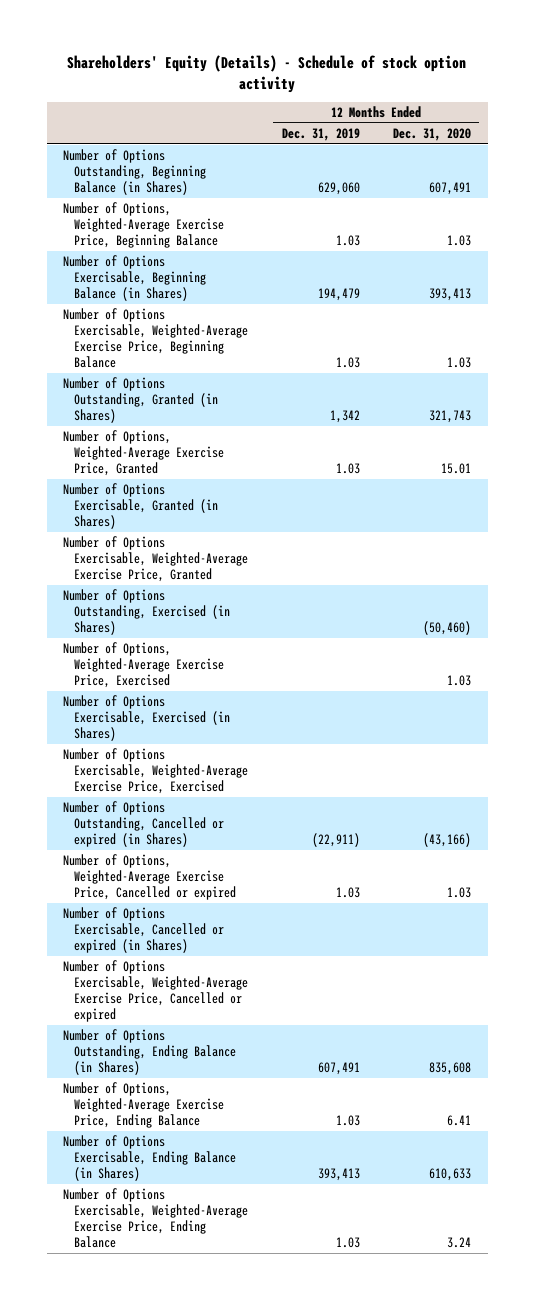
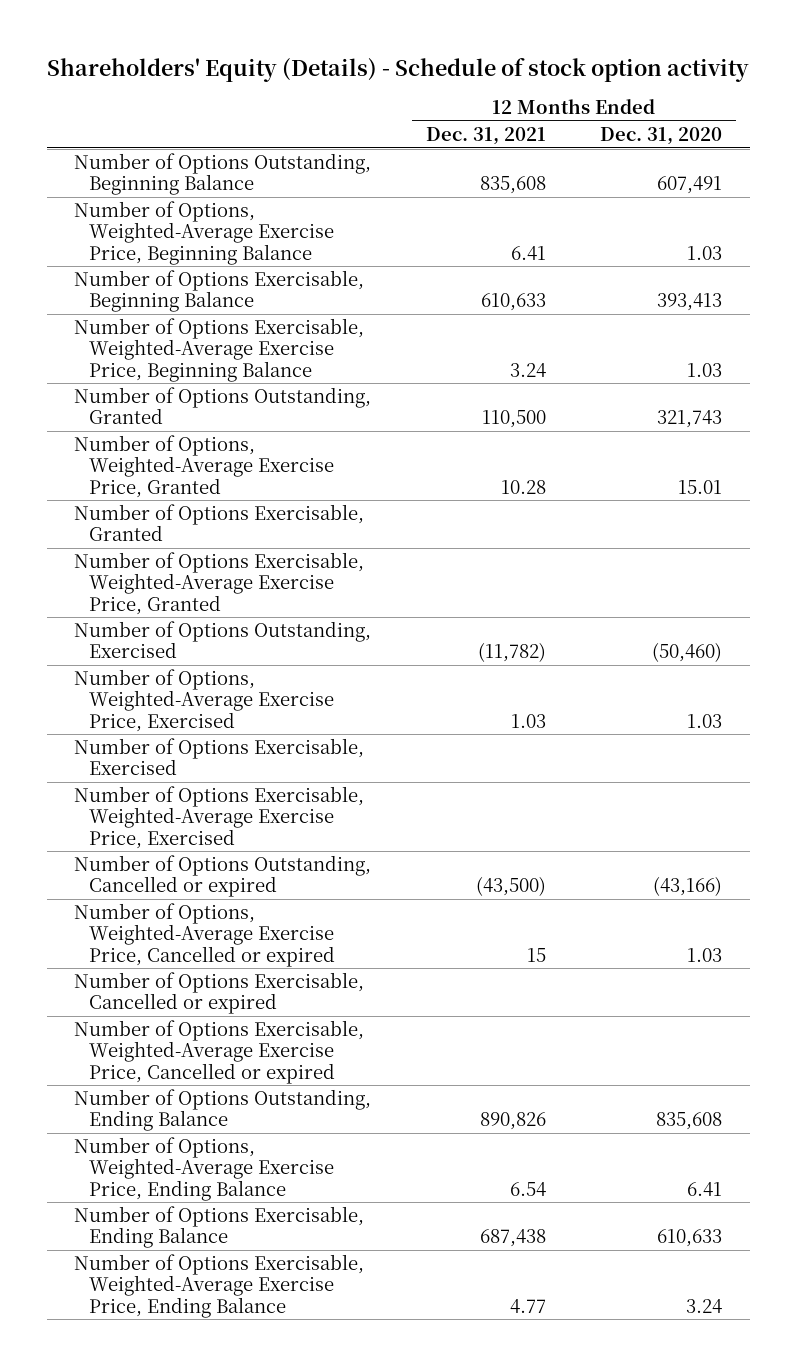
[281,127,360,141] Dec. 31, 2019 -> none
none -> [425,126,546,145] Dec. 31, 2021
[63,149,207,195] Number of Options Outstanding, Beginning Balance (in Shares) -> [74,153,372,196] Number of Options Outstanding, Beginning Balance
[63,255,207,301] Number of Options Exercisable, Beginning Balance (in Shares) -> [74,270,365,313] Number of Options Exercisable, Beginning Balance
[63,377,219,423] Number of Options Outstanding, Granted (in Shares) -> [74,387,372,425] Number of Options Outstanding, Granted
[63,483,219,529] Number of Options Exercisable, Granted (in Shares) -> [74,504,365,542] Number of Options Exercisable, Granted
[63,589,231,635] Number of Options Outstanding, Exercised (in Shares) -> [74,621,372,659] Number of Options Outstanding, Exercised
[63,695,231,741] Number of Options Exercisable, Exercised (in Shares) -> [74,738,365,776] Number of Options Exercisable, Exercised
[63,801,225,847] Number of Options Outstanding, Cancelled or expired (in Shares) -> [74,855,372,898] Number of Options Outstanding, Cancelled or expired
[63,907,225,953] Number of Options Exercisable, Cancelled or expired (in Shares) -> [74,972,365,1015] Number of Options Exercisable, Cancelled or expired
[63,1029,237,1075] Number of Options Outstanding, Ending Balance (in Shares) -> [74,1089,372,1132] Number of Options Outstanding, Ending Balance
[63,1135,237,1181] Number of Options Exercisable, Ending Balance (in Shares) -> [74,1206,365,1249] Number of Options Exercisable, Ending Balance

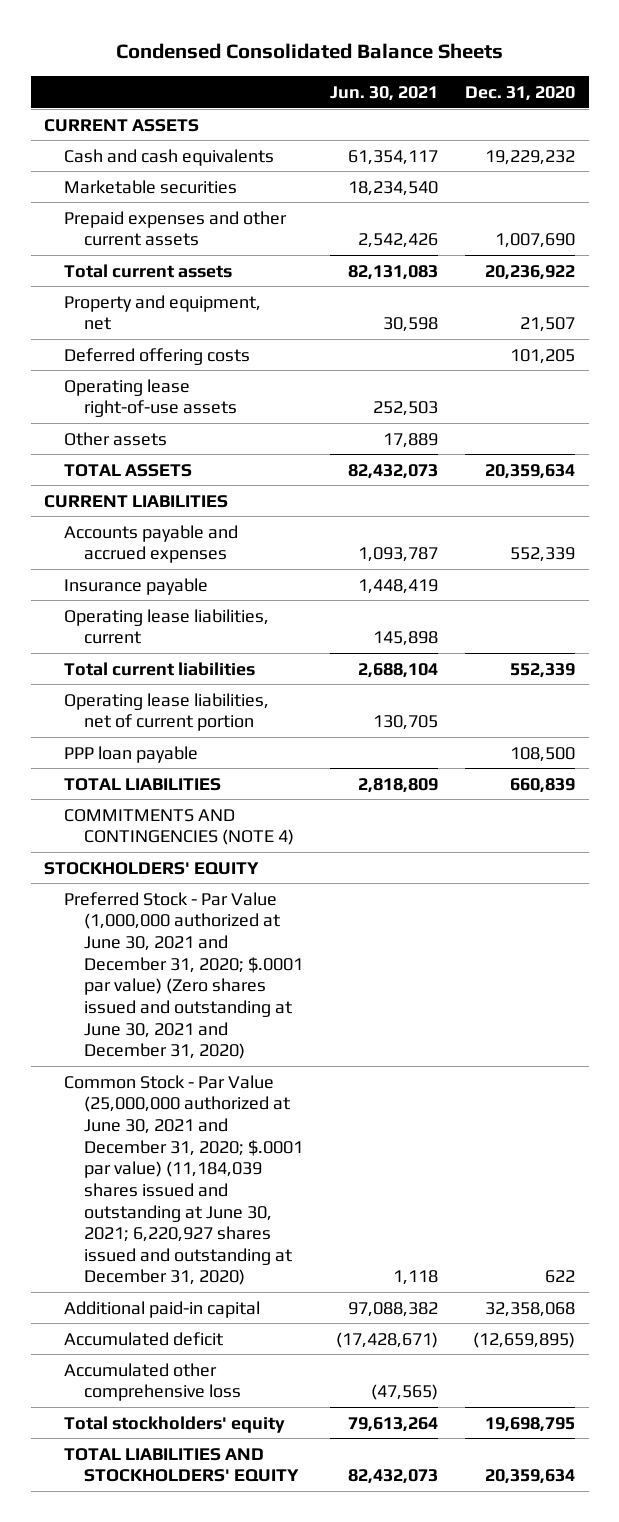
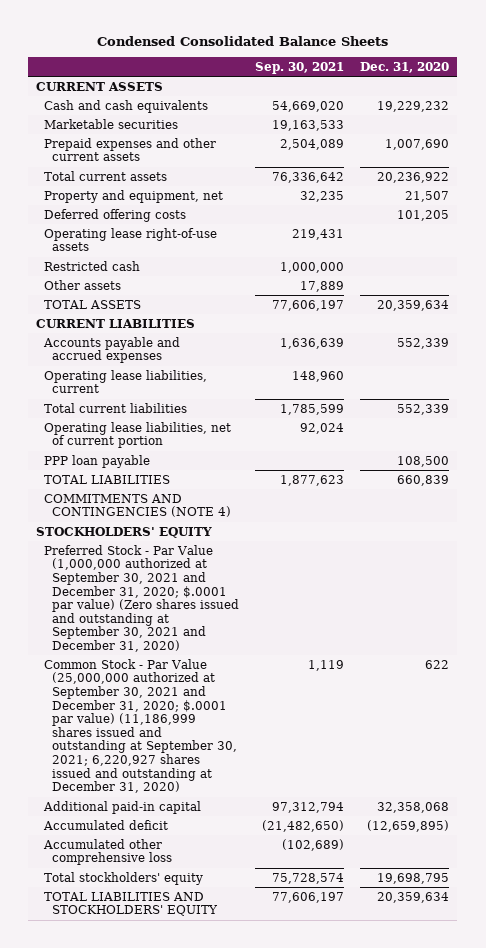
[330,85,439,101] Jun. 30, 2021 -> none
none -> [255,61,345,74] Sep. 30, 2021
none -> [44,260,141,271] Restricted cash
[64,577,209,595] Insurance payable -> none
[64,891,304,1060] Preferred Stock - Par Value (1,000,000 authorized at June 30, 2021 and December 31, 2020; $.0001 par value) (Zero shares issued and outstanding at June 30, 2021 and December 31, 2020) -> [44,544,240,652] Preferred Stock - Par Value (1,000,000 authorized at September 30, 2021 and December 31, 2020; $.0001 par value) (Zero shares issued and outstanding at September 30, 2021 and December 31, 2020)
[64,1074,304,1286] Common Stock - Par Value (25,000,000 authorized at June 30, 2021 and December 31, 2020; $.0001 par value) (11,184,039 shares issued and outstanding at June 30, 2021; 6,220,927 shares issued and outstanding at December 31, 2020) -> [44,658,238,794] Common Stock - Par Value (25,000,000 authorized at September 30, 2021 and December 31, 2020; $.0001 par value) (11,186,999 shares issued and outstanding at September 30, 2021; 6,220,927 shares issued and outstanding at December 31, 2020)

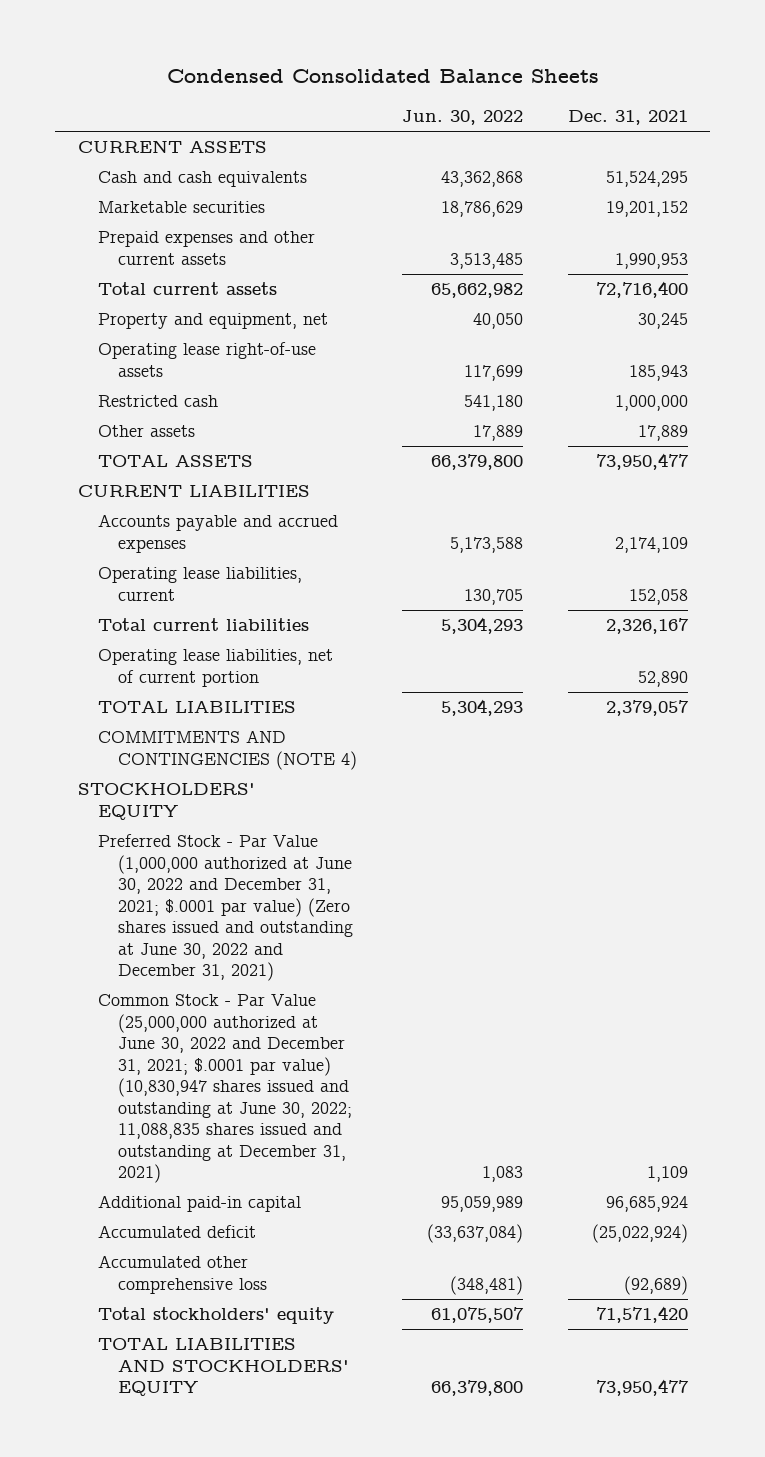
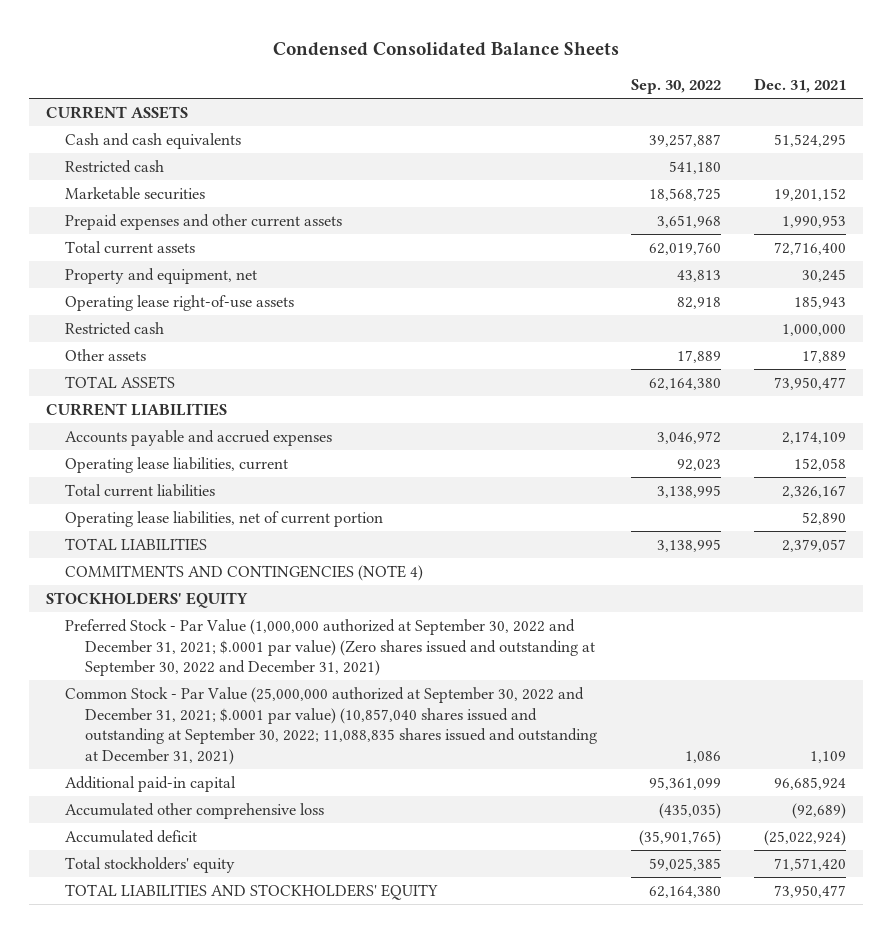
[401,110,523,126] Jun. 30, 2022 -> none
none -> [630,79,721,95] Sep. 30, 2022
none -> [65,159,165,173] Restricted cash
[97,834,353,982] Preferred Stock - Par Value (1,000,000 authorized at June 30, 2022 and December 31, 2021; $.0001 par value) (Zero shares issued and outstanding at June 30, 2022 and December 31, 2021) -> [65,618,596,677] Preferred Stock - Par Value (1,000,000 authorized at September 30, 2022 and December 31, 2021; $.0001 par value) (Zero shares issued and outstanding at September 30, 2022 and December 31, 2021)
[97,994,352,1184] Common Stock - Par Value (25,000,000 authorized at June 30, 2022 and December 31, 2021; $.0001 par value) (10,830,947 shares issued and outstanding at June 30, 2022; 11,088,835 shares issued and outstanding at December 31, 2021) -> [65,686,598,766] Common Stock - Par Value (25,000,000 authorized at September 30, 2022 and December 31, 2021; $.0001 par value) (10,857,040 shares issued and outstanding at September 30, 2022; 11,088,835 shares issued and outstanding at December 31, 2021)
[97,1225,256,1239] Accumulated deficit -> [65,829,198,843] Accumulated deficit

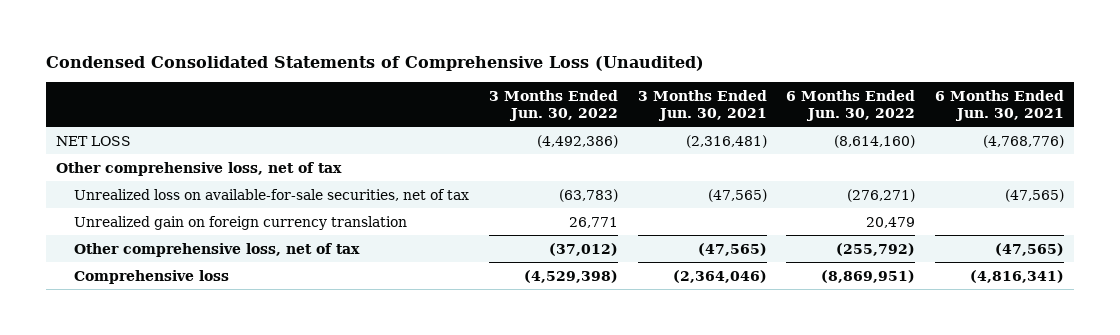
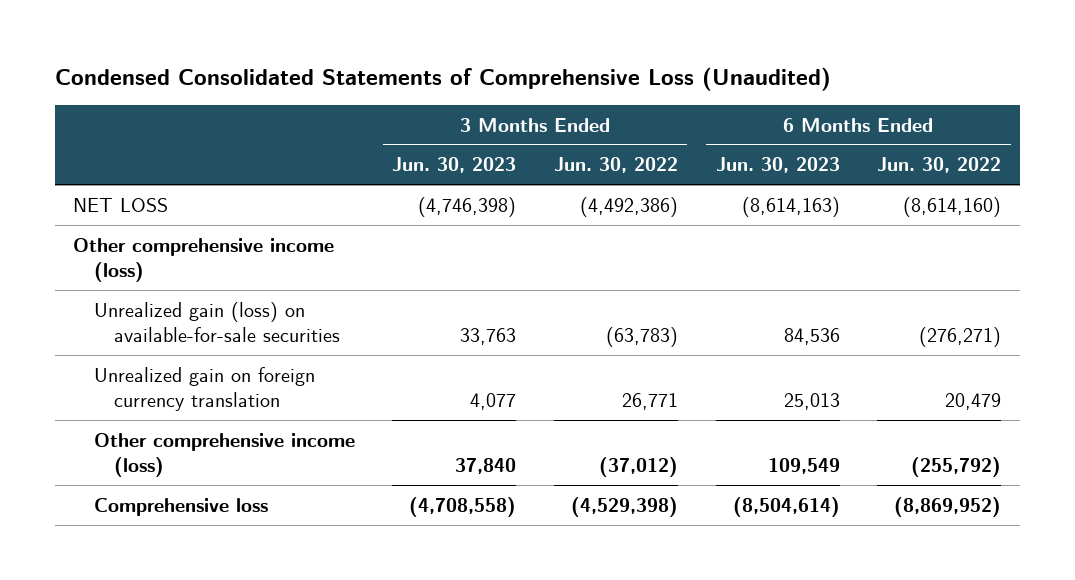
[637,89,767,121] 3 Months Ended Jun. 30, 2021 -> none
[935,89,1065,121] 6 Months Ended Jun. 30, 2021 -> none
none -> [392,157,517,174] Jun. 30, 2023
none -> [715,157,840,174] Jun. 30, 2023
[56,161,343,176] Other comprehensive loss, net of tax -> [73,237,335,283] Other comprehensive income (loss)
[73,188,469,201] Unrealized loss on available-for-sale securities, net of tax -> [93,301,341,343] Unrealized gain (loss) on available-for-sale securities
[73,242,360,257] Other comprehensive loss, net of tax -> [93,432,355,478] Other comprehensive income (loss)
[821,269,916,283] (8,869,951) -> [894,496,1002,517] (8,869,952)

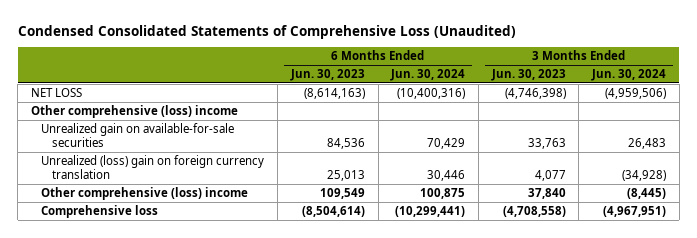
[554,157,679,174] Jun. 30, 2022 -> none
[877,157,1002,174] Jun. 30, 2022 -> none
none -> [390,69,466,82] Jun. 30, 2024
none -> [591,69,667,82] Jun. 30, 2024
[73,237,335,283] Other comprehensive income (loss) -> [30,105,238,119] Other comprehensive (loss) income
[93,301,341,343] Unrealized gain (loss) on available-for-sale securities -> [41,123,235,148] Unrealized gain on available-for-sale securities
[93,366,315,412] Unrealized gain on foreign currency translation -> [41,155,265,180] Unrealized (loss) gain on foreign currency translation
[93,432,355,478] Other comprehensive income (loss) -> [41,187,249,201] Other comprehensive (loss) income

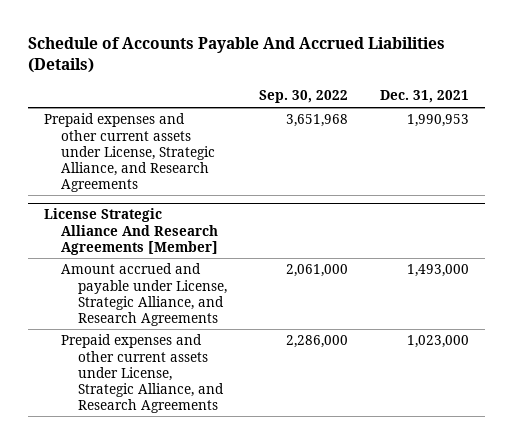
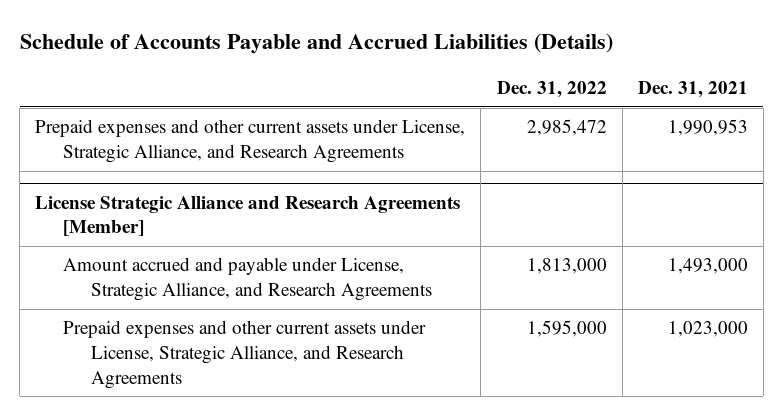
[28,37,446,74] Schedule of Accounts Payable And Accrued Liabilities (Details) -> [19,33,613,55] Schedule of Accounts Payable and Accrued Liabilities (Details)
[258,90,348,104] Sep. 30, 2022 -> none
none -> [496,80,607,98] Dec. 31, 2022
[44,208,219,255] License Strategic Alliance And Research Agreements [Member] -> [35,195,461,237] License Strategic Alliance and Research Agreements [Member]

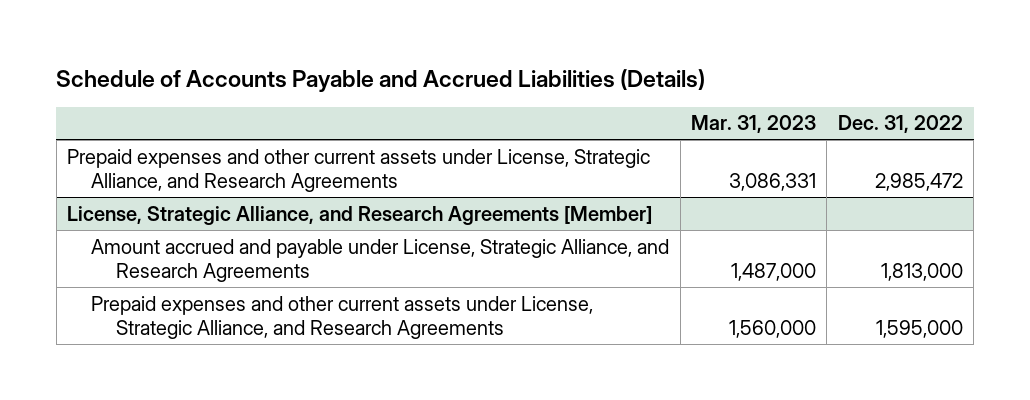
[637,80,748,98] Dec. 31, 2021 -> none
none -> [691,115,817,134] Mar. 31, 2023
[35,195,461,237] License Strategic Alliance and Research Agreements [Member] -> [67,205,653,225] License, Strategic Alliance, and Research Agreements [Member]

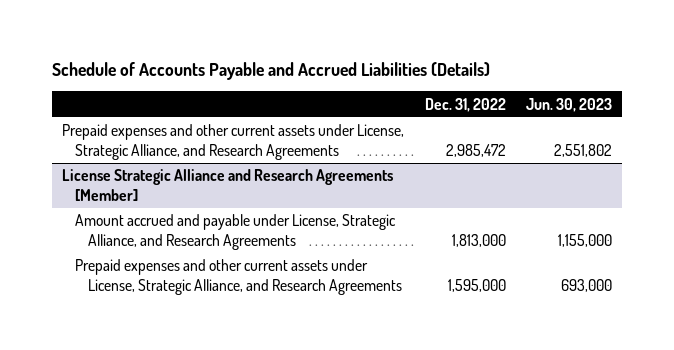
[691,115,817,134] Mar. 31, 2023 -> none
none -> [526,97,613,112] Jun. 30, 2023
[67,205,653,225] License, Strategic Alliance, and Research Agreements [Member] -> [62,169,394,202] License Strategic Alliance and Research Agreements [Member]

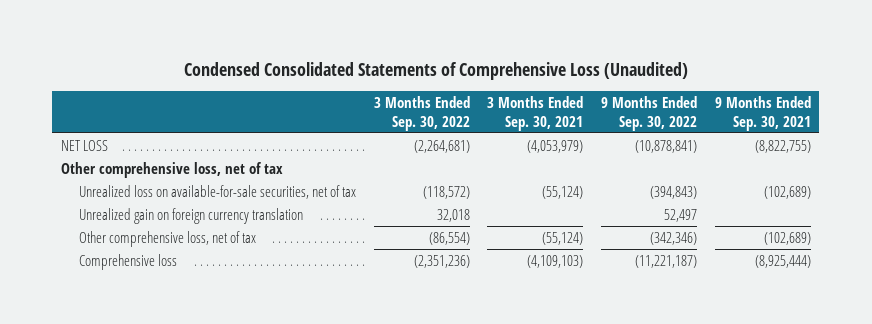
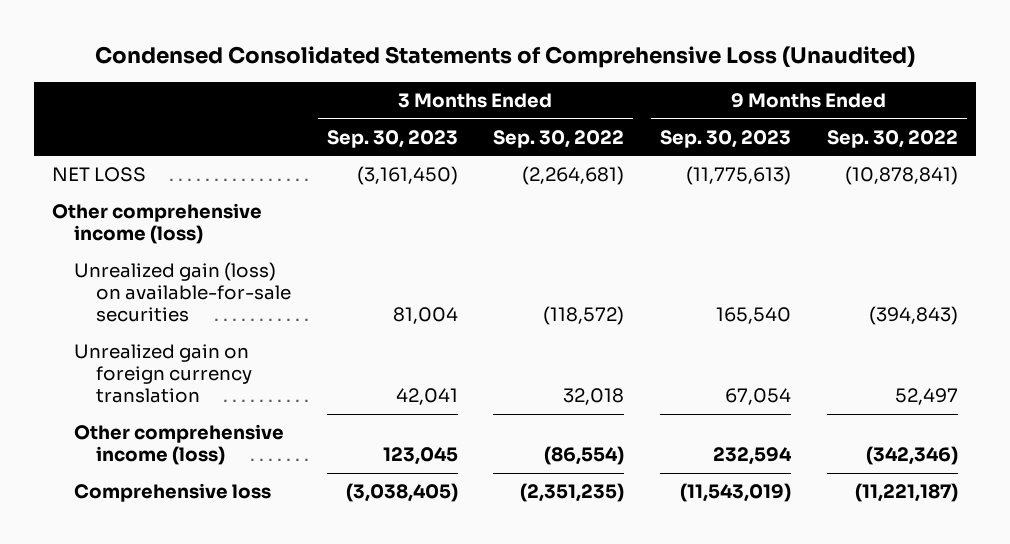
[487,96,584,131] 3 Months Ended Sep. 30, 2021 -> none
[714,96,811,131] 9 Months Ended Sep. 30, 2021 -> none
none -> [326,129,458,148] Sep. 30, 2023
none -> [660,129,792,148] Sep. 30, 2023
[61,161,284,178] Other comprehensive loss, net of tax -> [52,203,263,245] Other comprehensive income (loss)
[79,184,357,199] Unrealized loss on available-for-sale securities, net of tax -> [73,262,291,323] Unrealized gain (loss) on available-for-sale securities
[79,230,257,247] Other comprehensive loss, net of tax -> [73,424,284,466] Other comprehensive income (loss)
[413,254,470,268] (2,351,236) -> [520,483,625,503] (2,351,235)

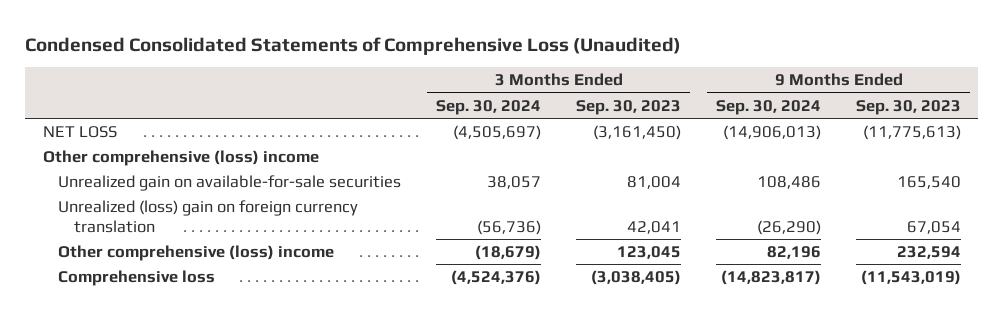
[493,129,625,148] Sep. 30, 2022 -> none
[826,129,958,148] Sep. 30, 2022 -> none
none -> [436,99,542,115] Sep. 30, 2024
none -> [716,99,822,115] Sep. 30, 2024
[52,203,263,245] Other comprehensive income (loss) -> [42,150,319,167] Other comprehensive (loss) income
[73,262,291,323] Unrealized gain (loss) on available-for-sale securities -> [58,175,402,192] Unrealized gain on available-for-sale securities
[73,344,252,404] Unrealized gain on foreign currency translation -> [58,200,359,233] Unrealized (loss) gain on foreign currency translation
[73,424,284,466] Other comprehensive income (loss) -> [58,245,335,262] Other comprehensive (loss) income

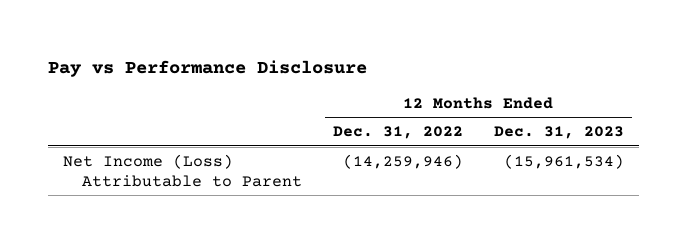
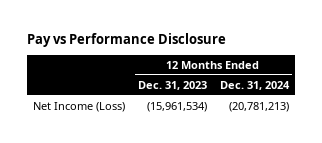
[333,126,464,140] Dec. 31, 2022 -> none
none -> [219,80,290,90] Dec. 31, 2024
[62,153,303,187] Net Income (Loss) Attributable to Parent -> [33,101,126,112] Net Income (Loss)

